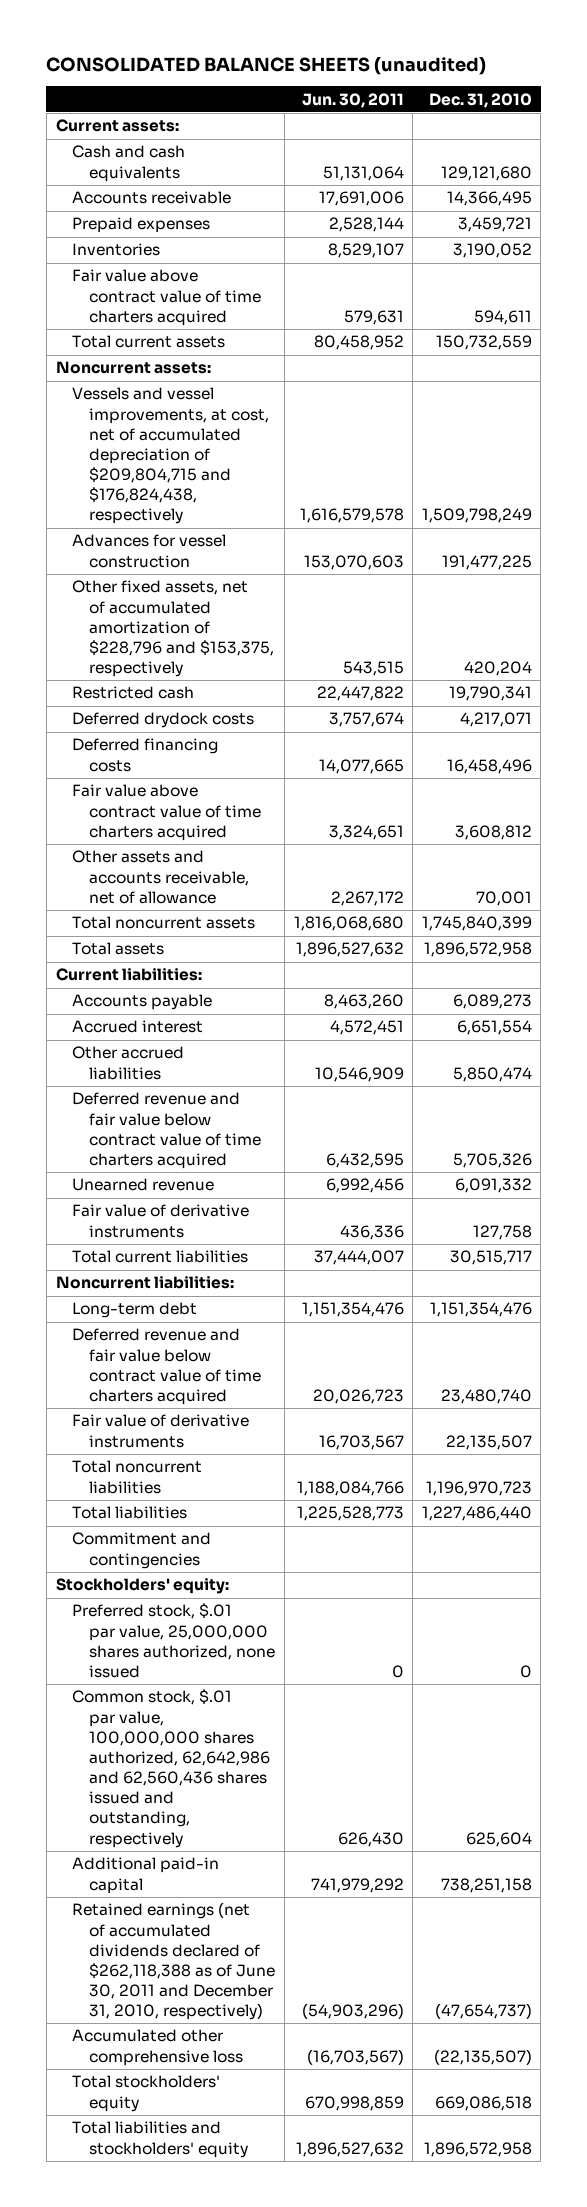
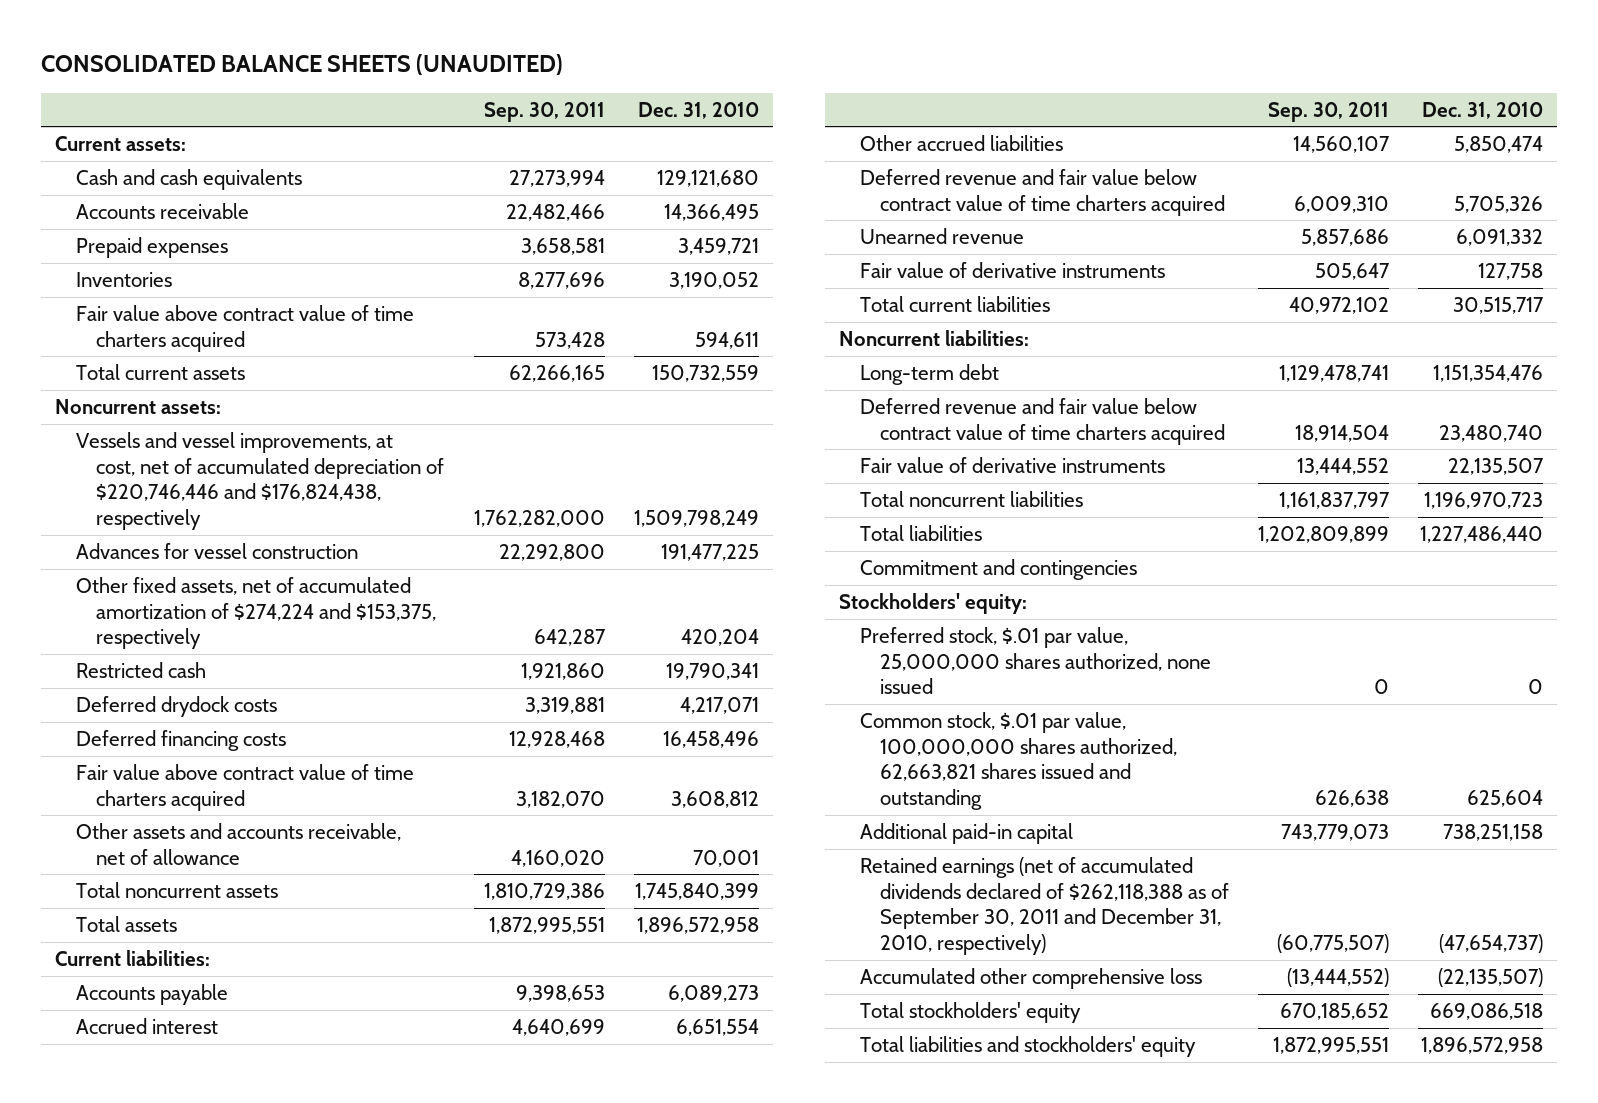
[46,56,487,75] CONSOLIDATED BALANCE SHEETS (unaudited) -> [40,54,563,76] CONSOLIDATED BALANCE SHEETS (UNAUDITED)
[301,92,404,108] Jun. 30, 2011 -> none
none -> [483,101,605,122] Sep. 30, 2011
[72,387,270,525] Vessels and vessel improvements, at cost, net of accumulated depreciation of $209,804,715 and $176,824,438, respectively -> [75,431,445,530] Vessels and vessel improvements, at cost, net of accumulated depreciation of $220,746,446 and $176,824,438, respectively
[72,580,275,678] Other fixed assets, net of accumulated amortization of $228,796 and $153,375, respectively -> [75,576,437,650] Other fixed assets, net of accumulated amortization of $274,224 and $153,375, respectively
[72,1689,271,1848] Common stock, $.01 par value, 100,000,000 shares authorized, 62,642,986 and 62,560,436 shares issued and outstanding, respectively -> [859,711,1178,810] Common stock, $.01 par value, 100,000,000 shares authorized, 62,663,821 shares issued and outstanding
[72,1902,276,2021] Retained earnings (net of accumulated dividends declared of $262,118,388 as of June 30, 2011 and December 31, 2010, respectively) -> [859,856,1230,955] Retained earnings (net of accumulated dividends declared of $262,118,388 as of September 30, 2011 and December 31, 2010, respectively)

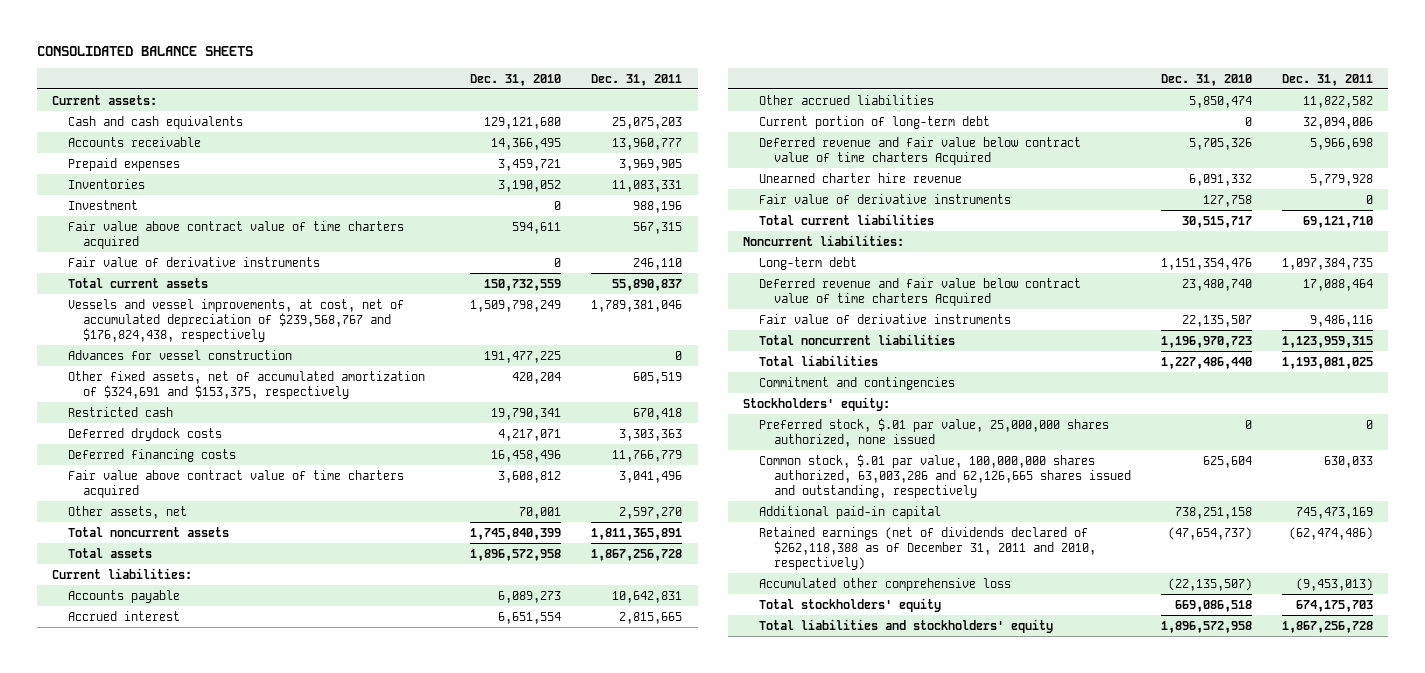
[40,54,563,76] CONSOLIDATED BALANCE SHEETS (UNAUDITED) -> [37,45,254,56] CONSOLIDATED BALANCE SHEETS
[483,101,605,122] Sep. 30, 2011 -> none
none -> [591,73,683,86] Dec. 31, 2011
none -> [67,199,138,210] Investment
none -> [67,256,320,267] Fair value of derivative instruments
[55,398,222,414] Noncurrent assets: -> none
[75,431,445,530] Vessels and vessel improvements, at cost, net of accumulated depreciation of $220,746,446 and $176,824,438, respectively -> [67,298,404,342] Vessels and vessel improvements, at cost, net of accumulated depreciation of $239,568,767 and $176,824,438, respectively
[75,576,437,650] Other fixed assets, net of accumulated amortization of $274,224 and $153,375, respectively -> [67,370,425,399] Other fixed assets, net of accumulated amortization of $324,691 and $153,375, respectively
[75,822,401,865] Other assets and accounts receivable, net of allowance -> none
none -> [67,505,187,519] Other assets, net
none -> [758,115,990,129] Current portion of long-term debt
[859,168,1226,216] Deferred revenue and fair value below contract value of time charters acquired -> [758,136,1081,165] Deferred revenue and fair value below contract value of time charters Acquired
[859,227,1024,244] Unearned revenue -> [758,172,962,183] Unearned charter hire revenue
[859,397,1226,445] Deferred revenue and fair value below contract value of time charters acquired -> [758,277,1081,306] Deferred revenue and fair value below contract value of time charters Acquired
[859,711,1178,810] Common stock, $.01 par value, 100,000,000 shares authorized, 62,663,821 shares issued and outstanding -> [758,453,1132,498] Common stock, $.01 par value, 100,000,000 shares authorized, 63,003,286 and 62,126,665 shares issued and outstanding, respectively
[859,856,1230,955] Retained earnings (net of accumulated dividends declared of $262,118,388 as of September 30, 2011 and December 31, 2010, respectively) -> [758,526,1097,570] Retained earnings (net of dividends declared of $262,118,388 as of December 31, 2011 and 2010, respectively)

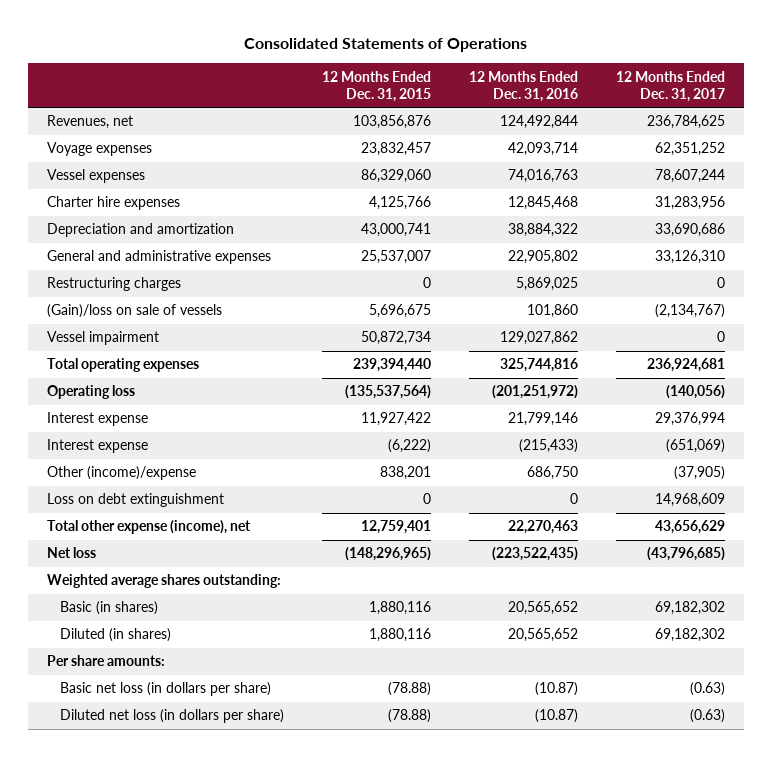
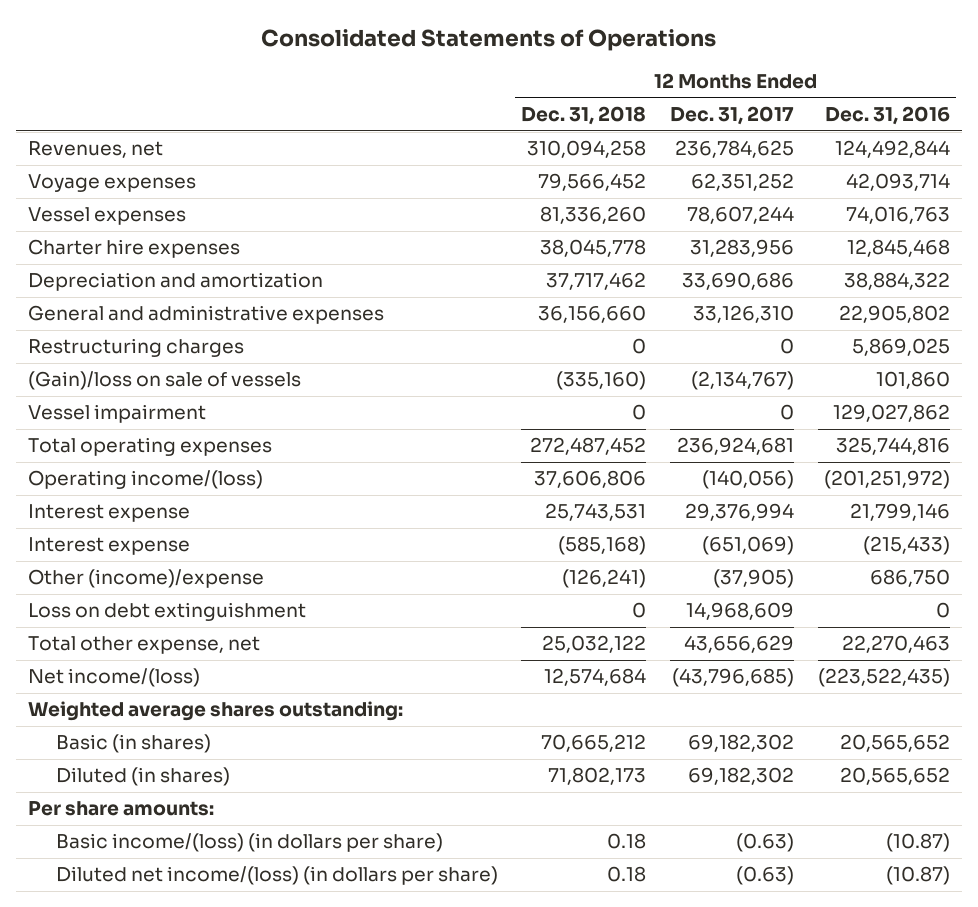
[322,70,432,103] 12 Months Ended Dec. 31, 2015 -> none
none -> [521,105,647,125] Dec. 31, 2018
[47,385,136,400] Operating loss -> [27,470,263,490] Operating income/(loss)
[47,520,252,535] Total other expense (income), net -> [27,636,260,655] Total other expense, net
[47,547,97,559] Net loss -> [27,668,200,688] Net income/(loss)
[60,682,272,697] Basic net loss (in dollars per share) -> [55,833,443,853] Basic income/(loss) (in dollars per share)
[60,709,285,724] Diluted net loss (in dollars per share) -> [55,866,498,886] Diluted net income/(loss) (in dollars per share)

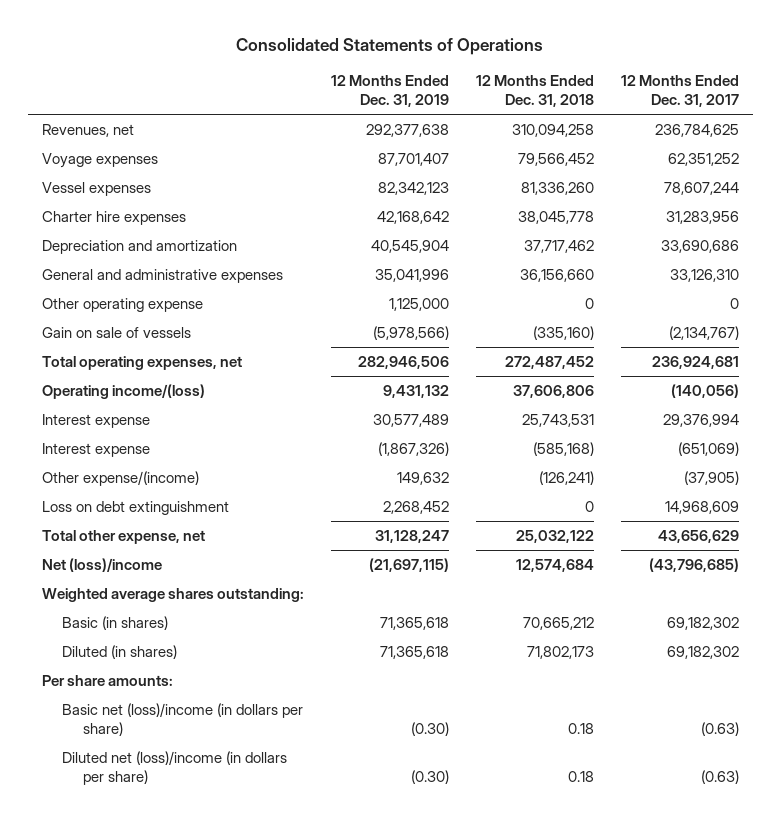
[824,105,950,125] Dec. 31, 2016 -> none
none -> [330,75,449,108] 12 Months Ended Dec. 31, 2019
[27,338,244,358] Restructuring charges -> none
[27,404,206,424] Vessel impairment -> none
none -> [41,298,203,313] Other operating expense
[27,371,301,391] (Gain)/loss on sale of vessels -> [41,327,191,339] Gain on sale of vessels
[27,437,272,457] Total operating expenses -> [41,356,242,371] Total operating expenses, net
[27,569,264,589] Other (income)/expense -> [41,471,199,487] Other expense/(income)
[27,668,200,688] Net income/(loss) -> [41,558,162,573] Net (loss)/income
[55,833,443,853] Basic income/(loss) (in dollars per share) -> [62,703,304,737] Basic net (loss)/income (in dollars per share)
[55,866,498,886] Diluted net income/(loss) (in dollars per share) -> [62,751,288,786] Diluted net (loss)/income (in dollars per share)

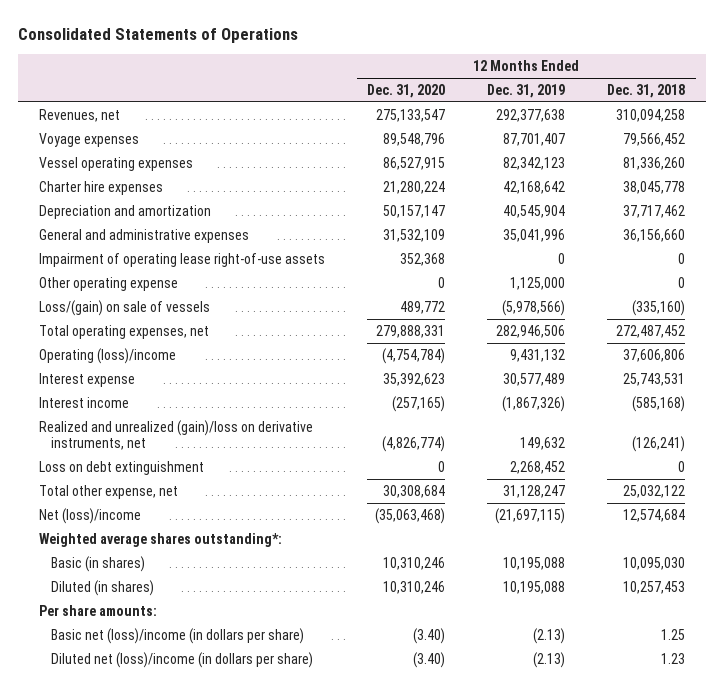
[621,75,740,108] 12 Months Ended Dec. 31, 2017 -> none
none -> [367,83,446,98] Dec. 31, 2020
[41,182,151,197] Vessel expenses -> [39,156,194,171] Vessel operating expenses
none -> [39,252,326,267] Impairment of operating lease right-of-use assets
[41,327,191,339] Gain on sale of vessels -> [39,299,211,316] Loss/(gain) on sale of vessels
[41,384,205,400] Operating income/(loss) -> [39,347,177,364] Operating (loss)/income
[41,443,150,458] Interest expense -> [39,396,130,408] Interest income
[41,471,199,487] Other expense/(income) -> [39,419,314,451] Realized and unrealized (gain)/loss on derivative instruments, net
[41,588,304,603] Weighted average shares outstanding: -> [39,532,283,547] Weighted average shares outstanding*:
[379,617,449,631] 71,365,618 -> [503,556,566,570] 10,195,088
[522,617,594,631] 70,665,212 -> [623,556,686,570] 10,095,030
[379,646,449,660] 71,365,618 -> [503,580,566,594] 10,195,088
[526,646,594,660] 71,802,173 -> [623,580,686,594] 10,257,453
[410,722,449,737] (0.30) -> [533,627,566,644] (2.13)
[567,723,594,735] 0.18 -> [661,628,686,640] 1.25
[410,770,449,785] (0.30) -> [533,651,566,668] (2.13)
[567,771,594,783] 0.18 -> [661,652,686,664] 1.23

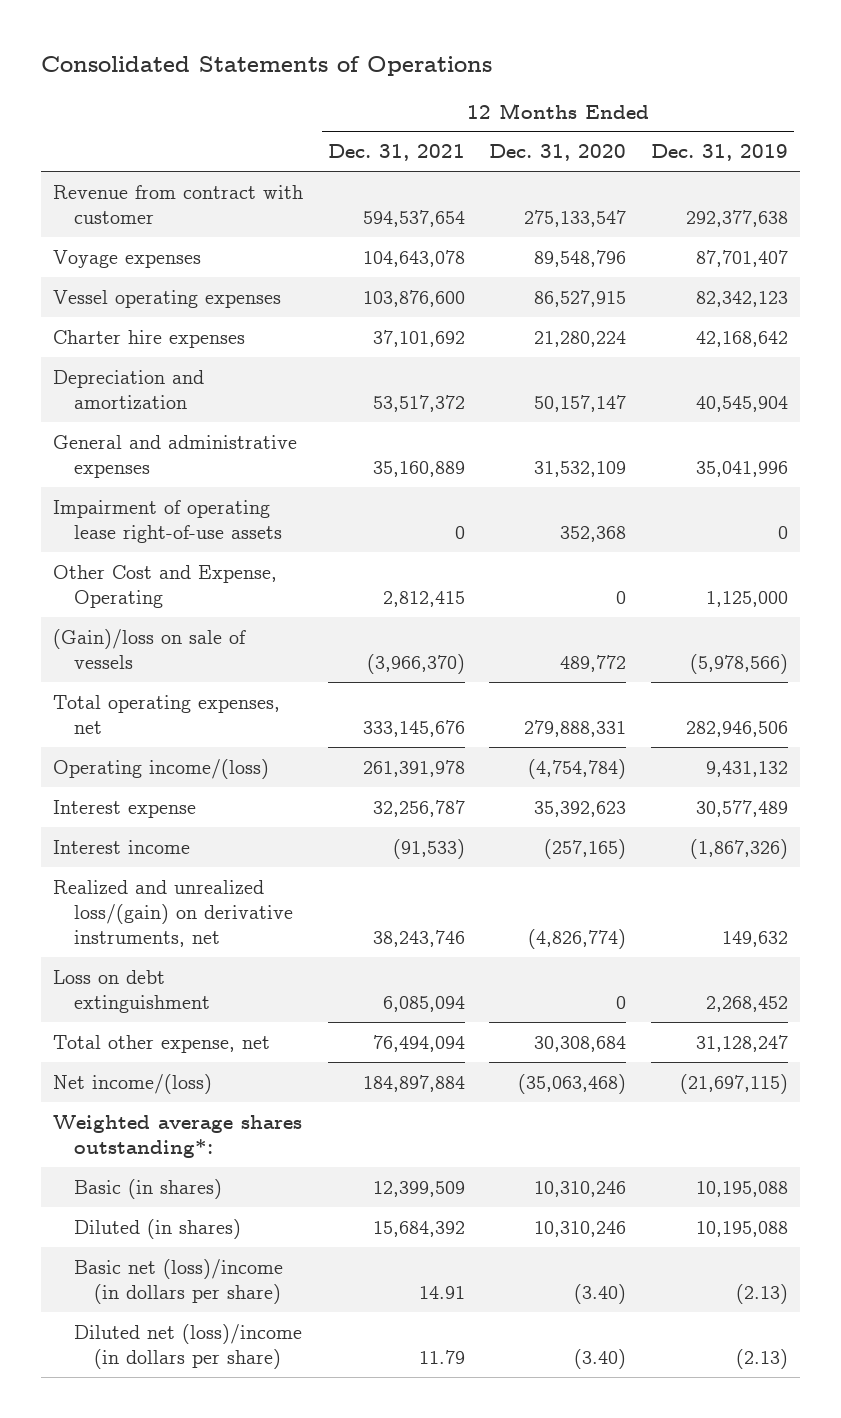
[607,83,686,98] Dec. 31, 2018 -> none
none -> [327,144,465,162] Dec. 31, 2021
[39,108,121,122] Revenues, net -> [53,184,304,224] Revenue from contract with customer
[39,276,179,291] Other operating expense -> [53,564,278,608] Other Cost and Expense, Operating
[39,299,211,316] Loss/(gain) on sale of vessels -> [53,628,247,669] (Gain)/loss on sale of vessels
[39,347,177,364] Operating (loss)/income -> [53,758,270,779] Operating income/(loss)
[39,419,314,451] Realized and unrealized (gain)/loss on derivative instruments, net -> [53,879,293,948] Realized and unrealized loss/(gain) on derivative instruments, net
[39,507,142,524] Net (loss)/income -> [53,1073,213,1094] Net income/(loss)
[39,604,158,616] Per share amounts: -> none

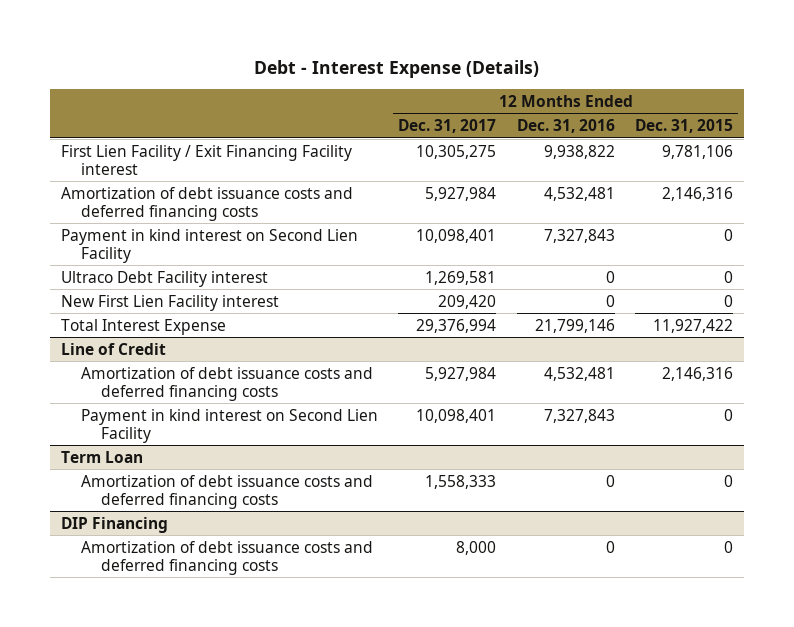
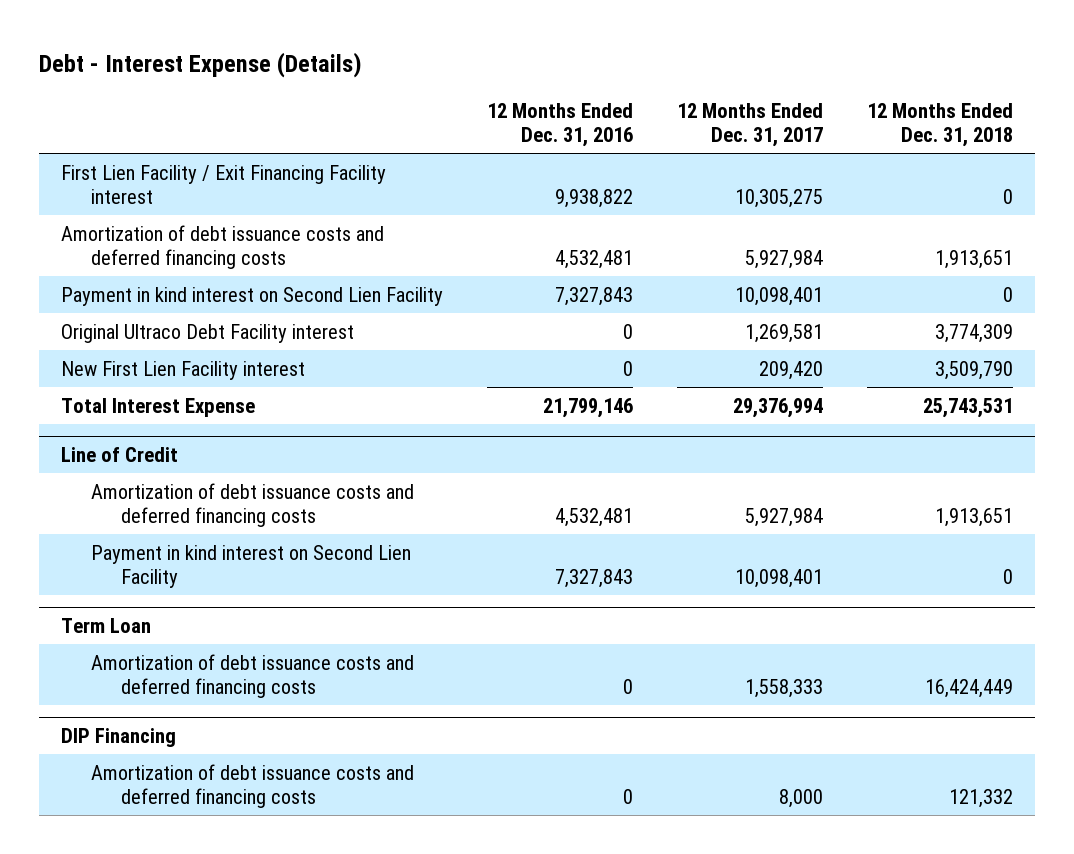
[635,119,734,134] Dec. 31, 2015 -> none
none -> [866,103,1013,148] 12 Months Ended Dec. 31, 2018
[60,270,268,287] Ultraco Debt Facility interest -> [61,323,355,343] Original Ultraco Debt Facility interest

